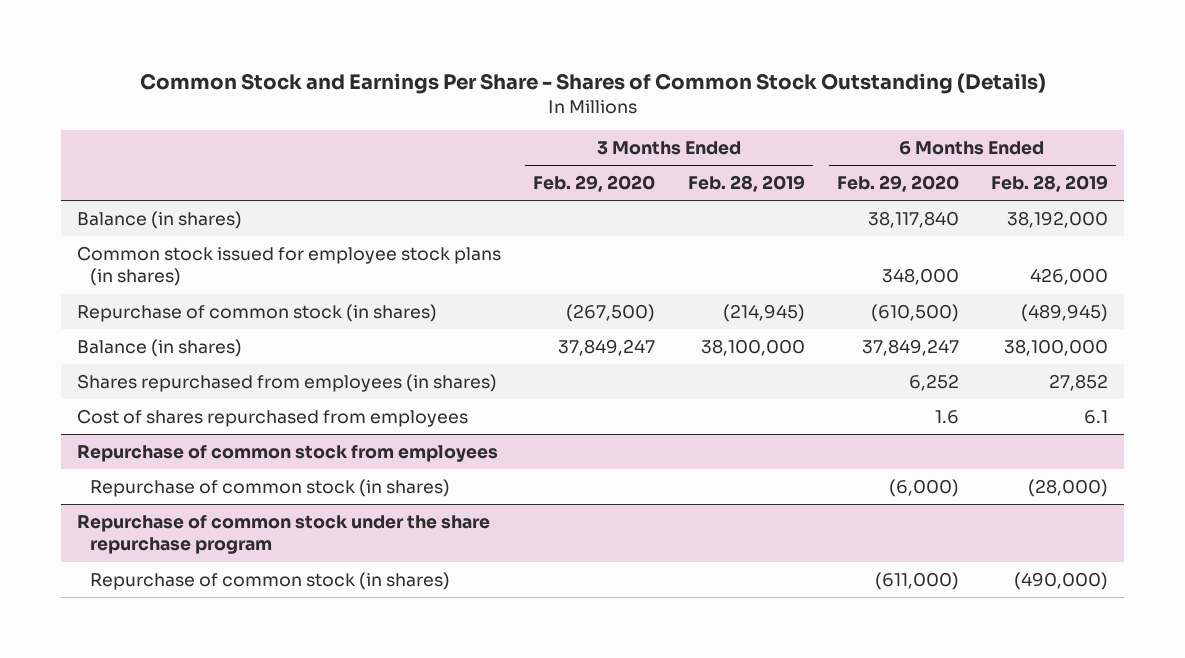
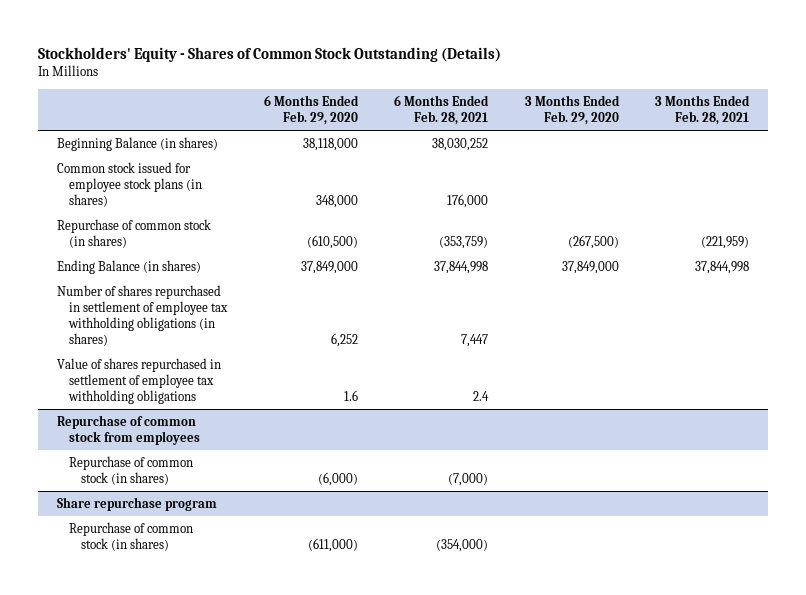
[139,72,1046,94] Common Stock and Earnings Per Share - Shares of Common Stock Outstanding (Details) -> [38,46,502,62] Stockholders' Equity - Shares of Common Stock Outstanding (Details)
[687,175,805,193] Feb. 28, 2019 -> none
[990,175,1108,193] Feb. 28, 2019 -> none
none -> [394,95,490,126] 6 Months Ended Feb. 28, 2021
none -> [655,95,751,126] 3 Months Ended Feb. 28, 2021
[77,210,243,229] Balance (in shares) -> [56,136,218,151] Beginning Balance (in shares)
[867,210,959,228] 38,117,840 -> [302,137,358,151] 38,118,000
[77,408,469,427] Cost of shares repurchased from employees -> none
[77,338,243,357] Balance (in shares) -> [56,259,201,274] Ending Balance (in shares)
[558,338,656,356] 37,849,247 -> [561,260,619,274] 37,849,000
[861,338,959,356] 37,849,247 -> [300,260,358,274] 37,849,000
[77,373,498,392] Shares repurchased from employees (in shares) -> [56,284,228,347] Number of shares repurchased in settlement of employee tax withholding obligations (in shares)
none -> [56,357,221,404] Value of shares repurchased in settlement of employee tax withholding obligations
[77,514,491,555] Repurchase of common stock under the share repurchase program -> [56,496,217,511] Share repurchase program

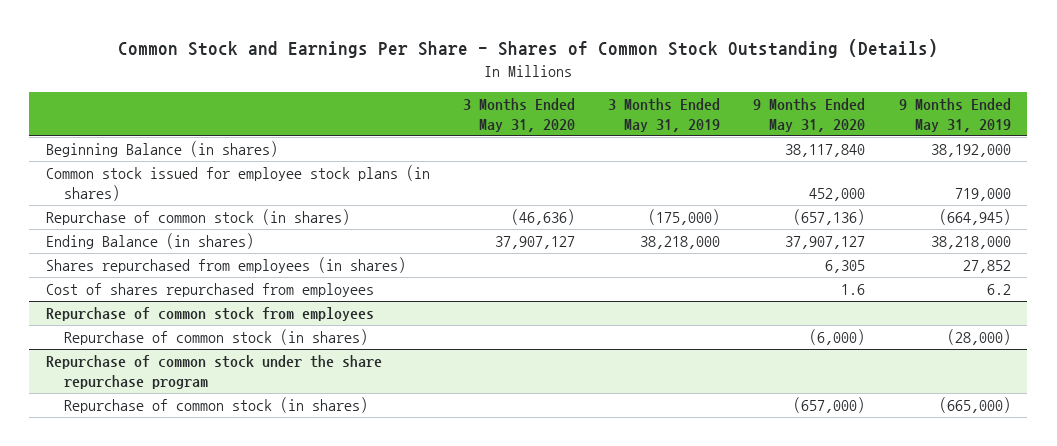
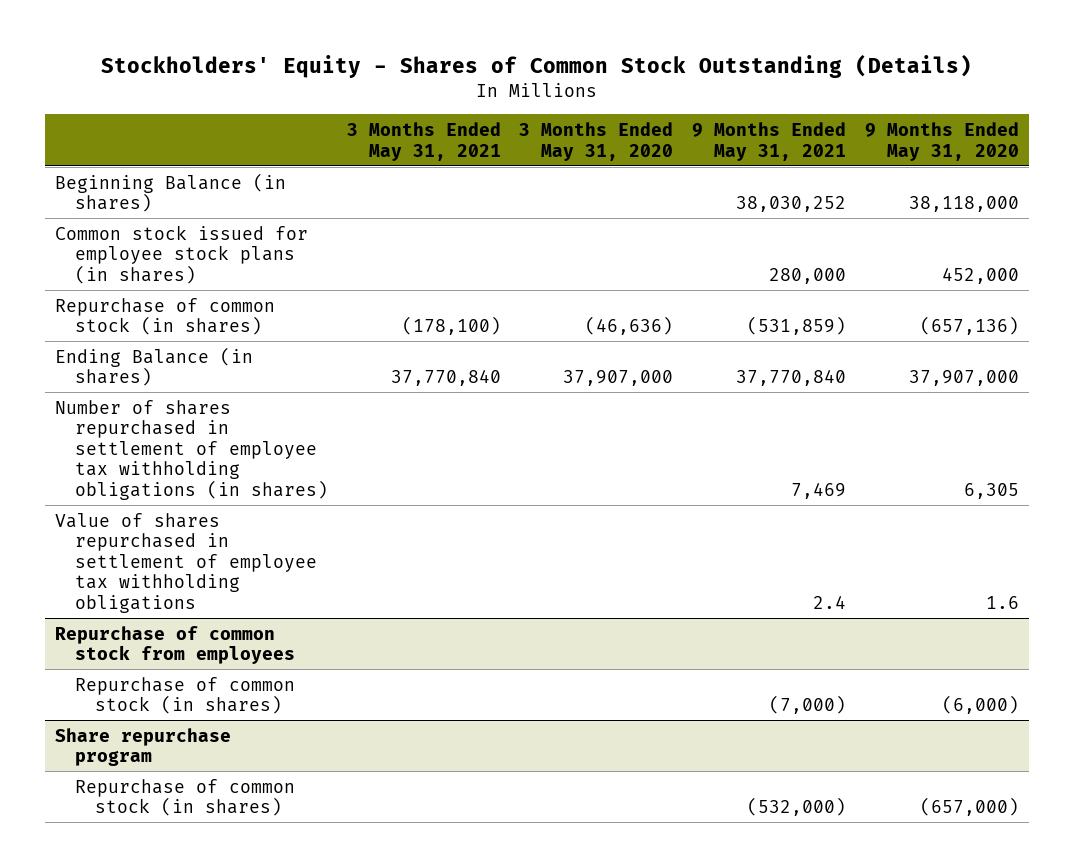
[118,39,939,59] Common Stock and Earnings Per Share - Shares of Common Stock Outstanding (Details) -> [100,53,972,78] Stockholders' Equity - Shares of Common Stock Outstanding (Details)
[608,97,721,132] 3 Months Ended May 31, 2019 -> none
[898,97,1011,132] 9 Months Ended May 31, 2019 -> none
none -> [346,121,501,161] 3 Months Ended May 31, 2021
none -> [692,121,847,161] 9 Months Ended May 31, 2021
[785,144,866,158] 38,117,840 -> [909,196,1020,213] 38,118,000
[46,283,375,298] Cost of shares repurchased from employees -> none
[495,236,576,250] 37,907,127 -> [563,370,674,387] 37,907,000
[785,236,866,250] 37,907,127 -> [909,370,1020,387] 37,907,000
[46,257,407,274] Shares repurchased from employees (in shares) -> [54,399,328,501] Number of shares repurchased in settlement of employee tax withholding obligations (in shares)
none -> [54,512,317,614] Value of shares repurchased in settlement of employee tax withholding obligations
[46,355,383,390] Repurchase of common stock under the share repurchase program -> [54,727,231,767] Share repurchase program

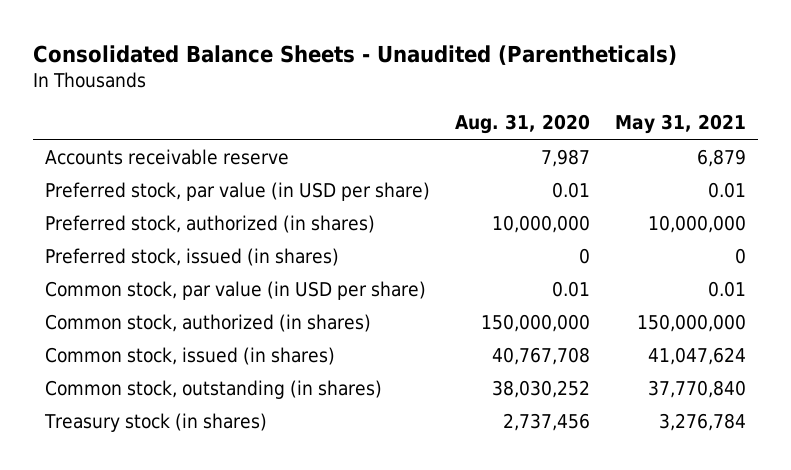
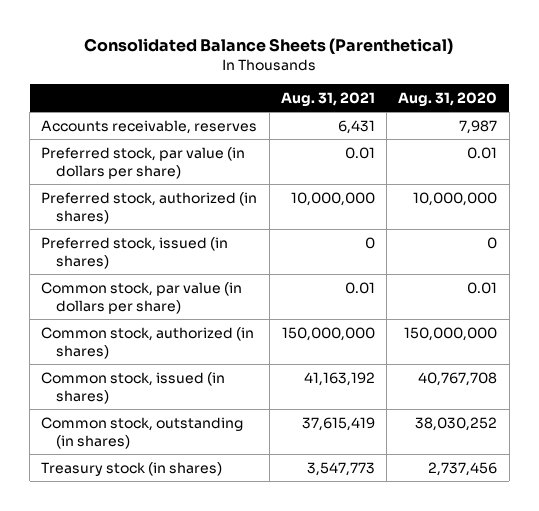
[32,44,677,65] Consolidated Balance Sheets - Unaudited (Parentheticals) -> [84,38,454,55] Consolidated Balance Sheets (Parenthetical)
[614,114,746,135] May 31, 2021 -> none
none -> [280,91,375,107] Aug. 31, 2021
[45,148,290,165] Accounts receivable reserve -> [41,119,258,134] Accounts receivable, reserves
[45,181,431,201] Preferred stock, par value (in USD per share) -> [41,146,246,179] Preferred stock, par value (in dollars per share)
[45,280,427,300] Common stock, par value (in USD per share) -> [41,281,243,314] Common stock, par value (in dollars per share)

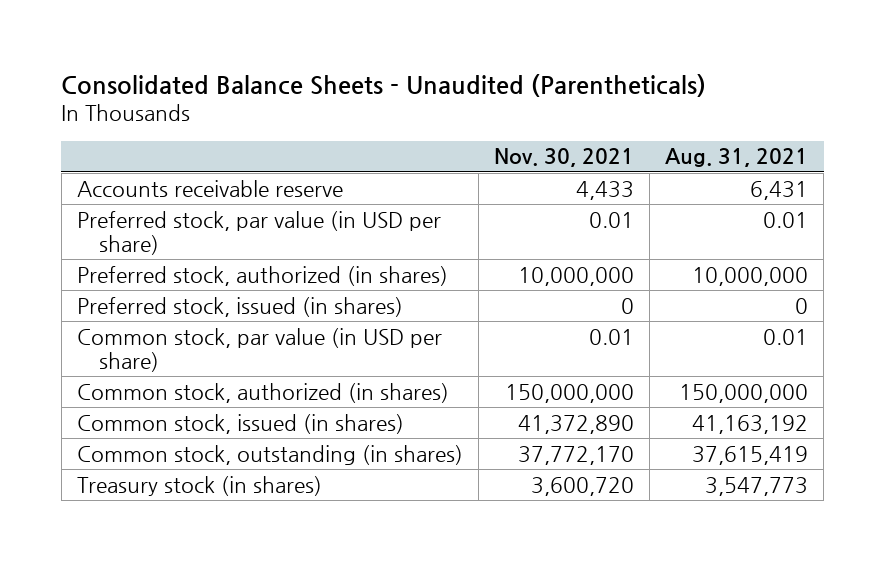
[84,38,454,55] Consolidated Balance Sheets (Parenthetical) -> [61,73,707,97] Consolidated Balance Sheets - Unaudited (Parentheticals)
[398,91,498,107] Aug. 31, 2020 -> none
none -> [493,148,634,168] Nov. 30, 2021
[41,119,258,134] Accounts receivable, reserves -> [76,179,343,197] Accounts receivable reserve
[41,146,246,179] Preferred stock, par value (in dollars per share) -> [76,210,441,255] Preferred stock, par value (in USD per share)
[41,281,243,314] Common stock, par value (in dollars per share) -> [76,327,442,372] Common stock, par value (in USD per share)

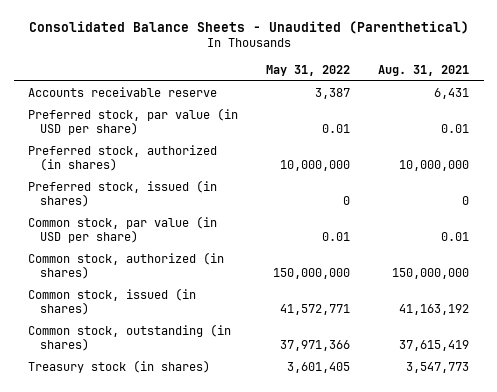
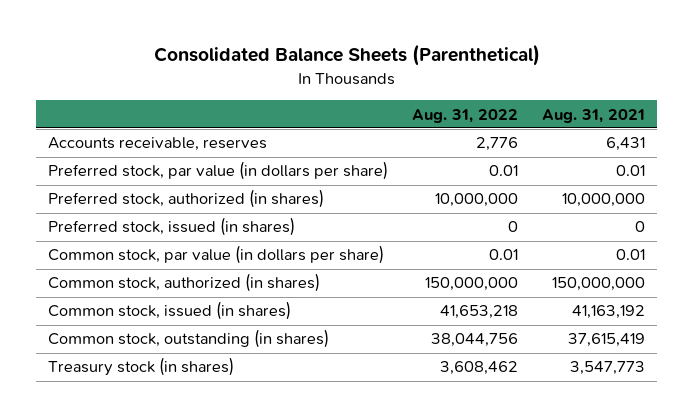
[28,20,469,34] Consolidated Balance Sheets - Unaudited (Parenthetical) -> [153,44,540,67] Consolidated Balance Sheets (Parenthetical)
[266,64,351,76] May 31, 2022 -> none
none -> [412,108,519,123] Aug. 31, 2022
[27,87,217,98] Accounts receivable reserve -> [47,137,267,152] Accounts receivable, reserves
[27,108,238,135] Preferred stock, par value (in USD per share) -> [47,161,388,181] Preferred stock, par value (in dollars per share)
[27,216,217,243] Common stock, par value (in USD per share) -> [47,245,384,265] Common stock, par value (in dollars per share)

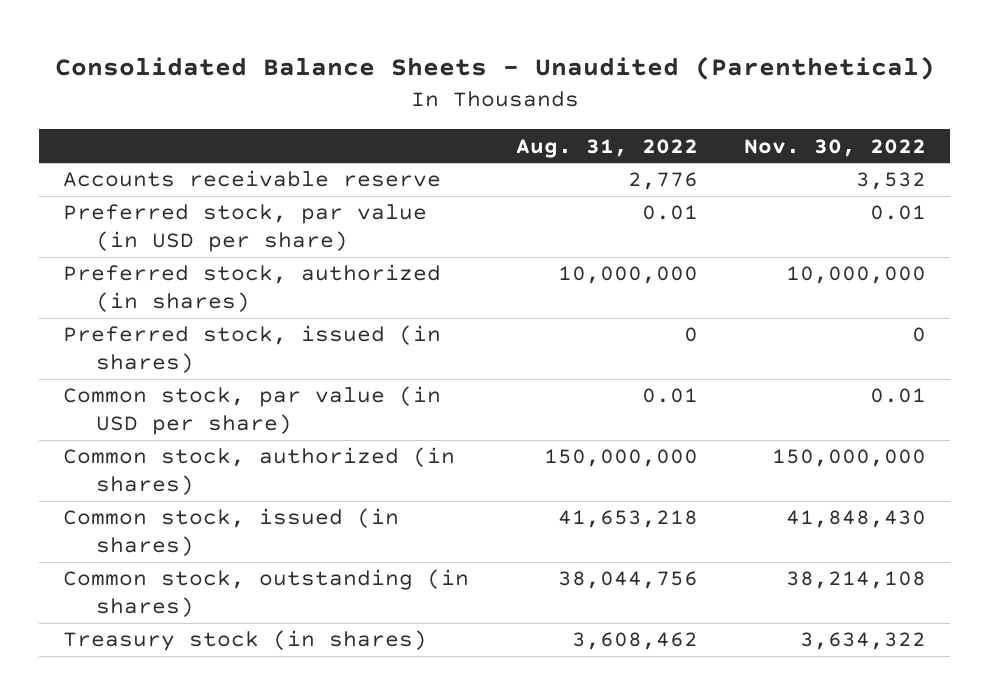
[153,44,540,67] Consolidated Balance Sheets (Parenthetical) -> [54,56,935,81] Consolidated Balance Sheets - Unaudited (Parenthetical)
[542,108,646,123] Aug. 31, 2021 -> none
none -> [744,138,927,157] Nov. 30, 2022
[47,137,267,152] Accounts receivable, reserves -> [62,170,441,188] Accounts receivable reserve
[47,161,388,181] Preferred stock, par value (in dollars per share) -> [62,204,427,253] Preferred stock, par value (in USD per share)
[47,245,384,265] Common stock, par value (in dollars per share) -> [62,386,441,436] Common stock, par value (in USD per share)

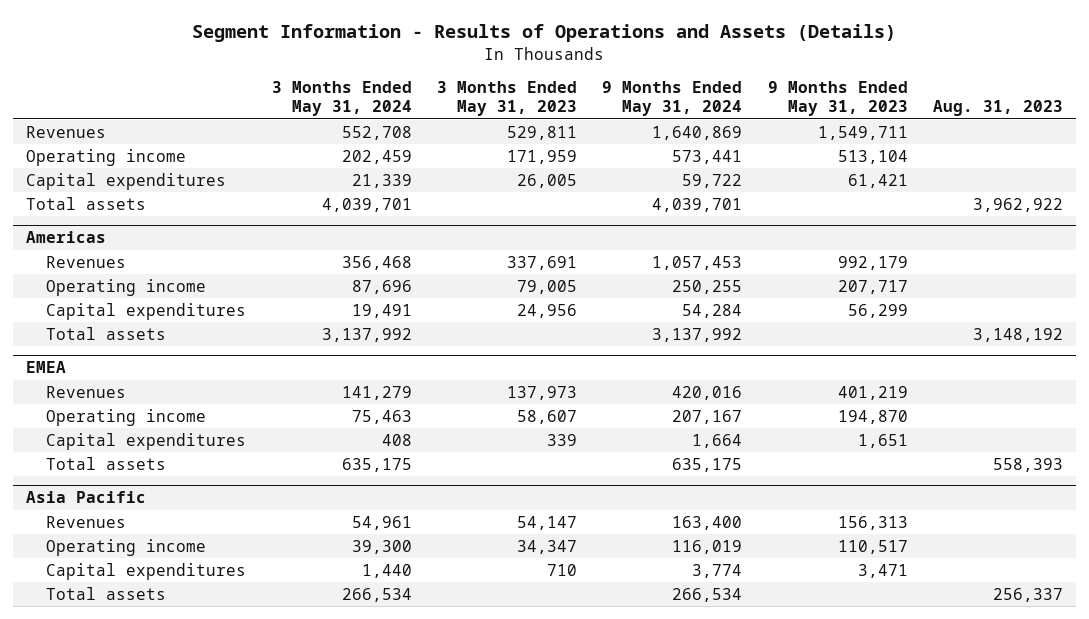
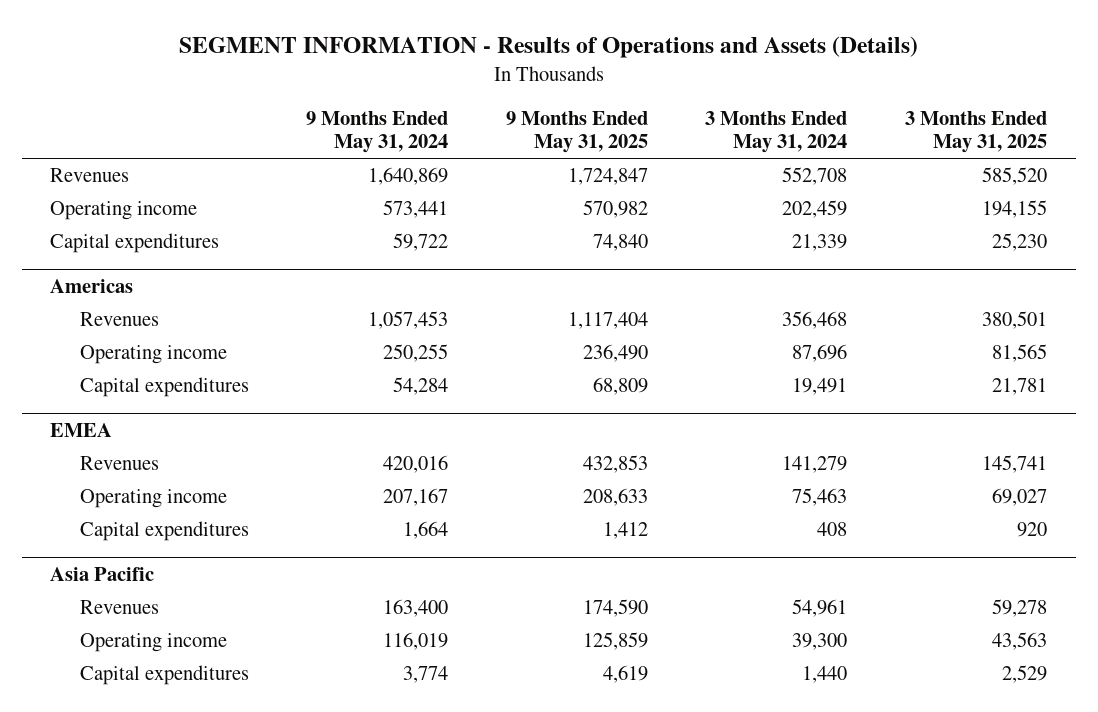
[192,23,897,42] Segment Information - Results of Operations and Assets (Details) -> [178,36,918,59] SEGMENT INFORMATION - Results of Operations and Assets (Details)
[437,81,578,117] 3 Months Ended May 31, 2023 -> none
[767,81,908,117] 9 Months Ended May 31, 2023 -> none
[933,100,1064,117] Aug. 31, 2023 -> none
none -> [505,110,648,154] 9 Months Ended May 31, 2025
none -> [905,110,1048,154] 3 Months Ended May 31, 2025
[25,196,146,210] Total assets -> none
[46,326,167,340] Total assets -> none
[46,456,167,470] Total assets -> none
[46,586,167,600] Total assets -> none

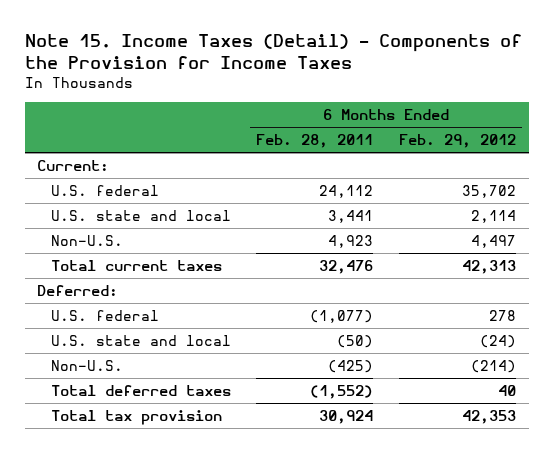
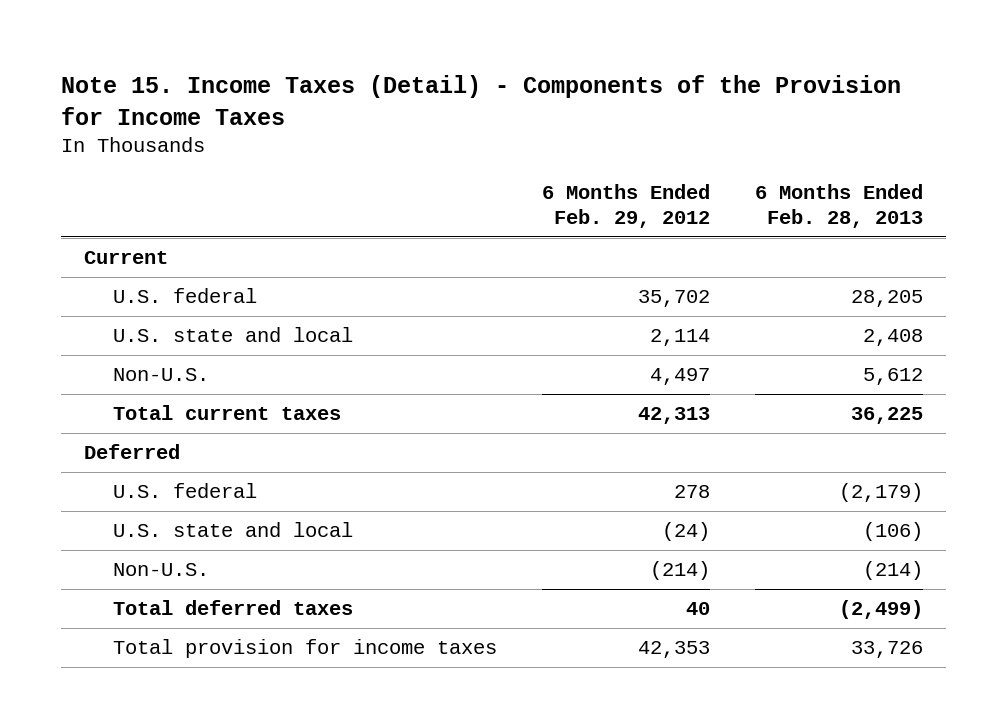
[256,134,374,149] Feb. 28, 2011 -> none
none -> [755,184,924,229] 6 Months Ended Feb. 28, 2013
[37,160,110,172] Current: -> [83,251,168,265] Current
[37,285,119,297] Deferred: -> [83,444,180,460] Deferred
[50,410,222,426] Total tax provision -> [112,639,497,659] Total provision for income taxes

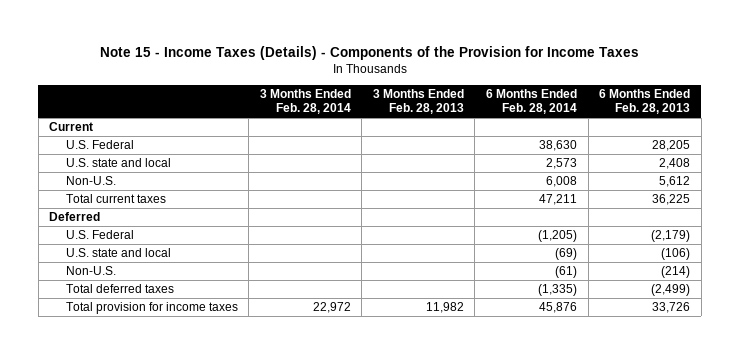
[60,74,901,125] Note 15. Income Taxes (Detail) - Components of the Provision for Income Taxes -> [99,45,639,60] Note 15 - Income Taxes (Details) - Components of the Provision for Income Taxes
[541,184,710,229] 6 Months Ended Feb. 29, 2012 -> none
none -> [259,88,351,115] 3 Months Ended Feb. 28, 2014
none -> [372,88,464,115] 3 Months Ended Feb. 28, 2013
none -> [486,88,578,115] 6 Months Ended Feb. 28, 2014
[112,288,257,304] U.S. federal -> [65,140,134,150] U.S. Federal
[112,483,257,499] U.S. federal -> [65,230,134,240] U.S. Federal

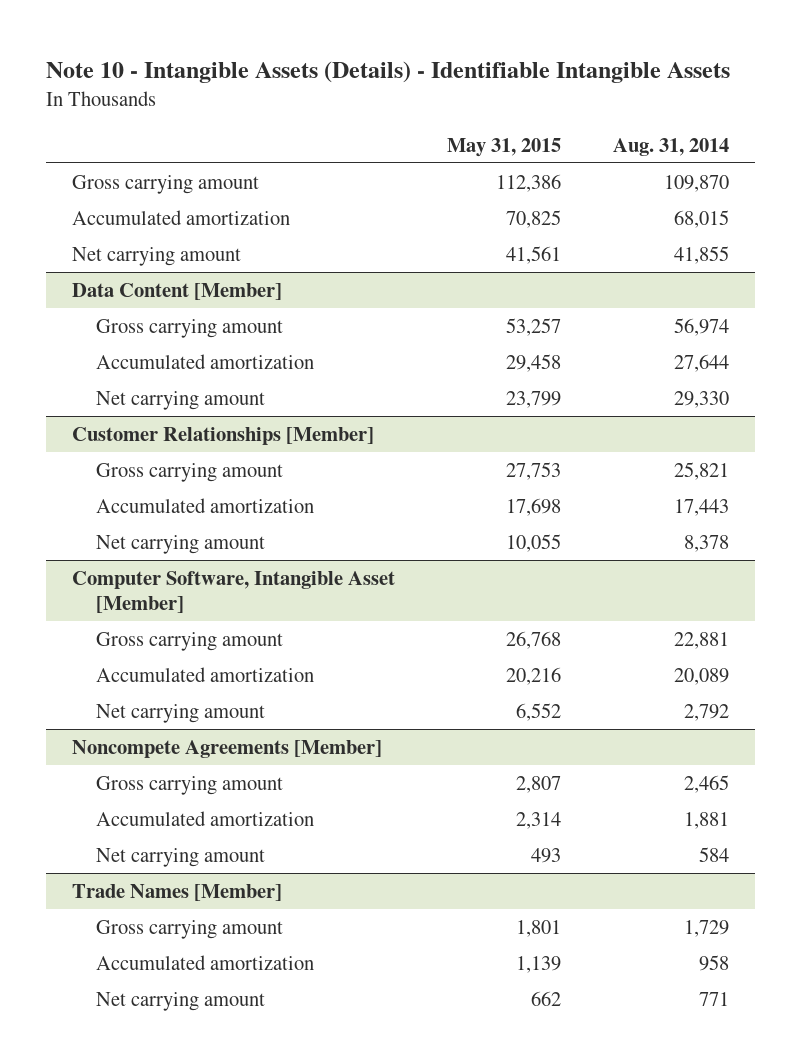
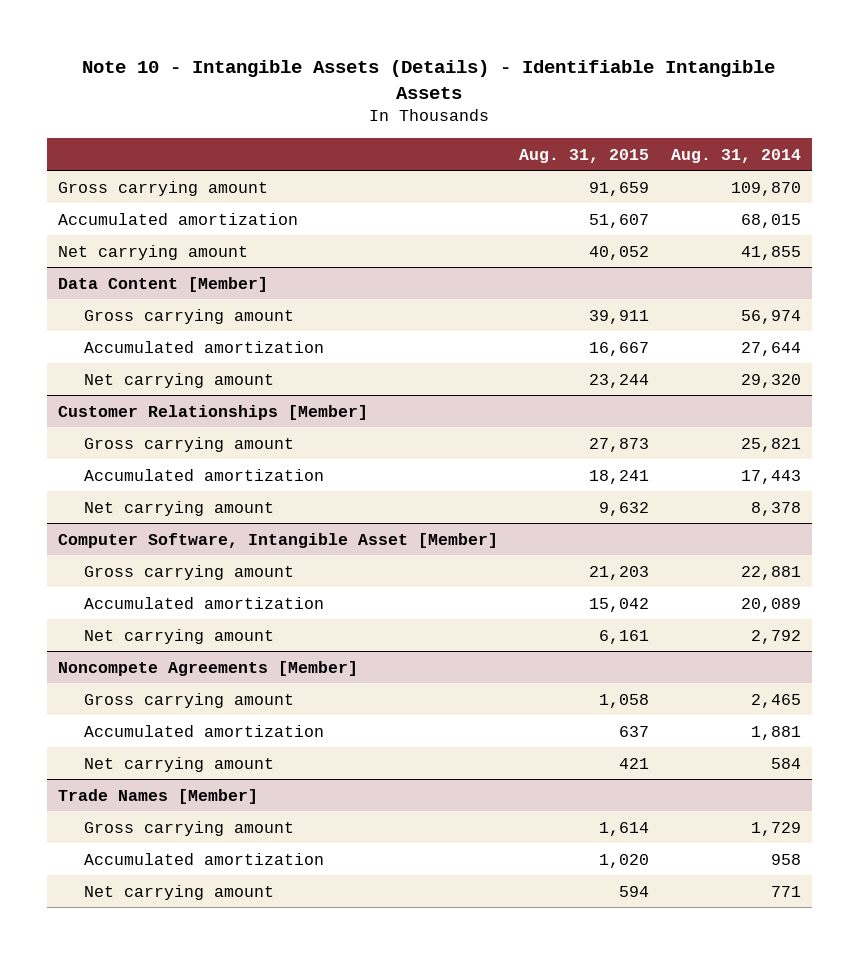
[446,137,561,157] May 31, 2015 -> none
none -> [519,148,650,163] Aug. 31, 2015
[673,390,729,408] 29,330 -> [740,373,801,388] 29,320

